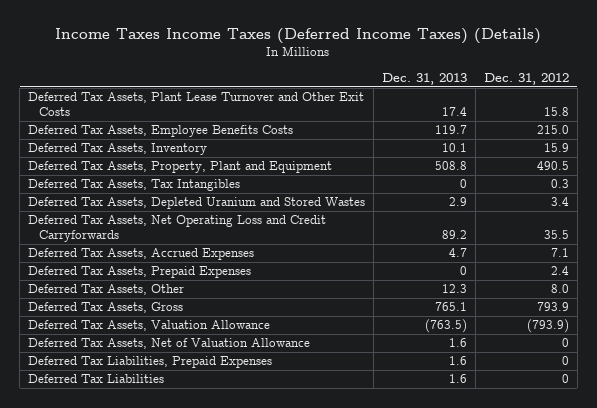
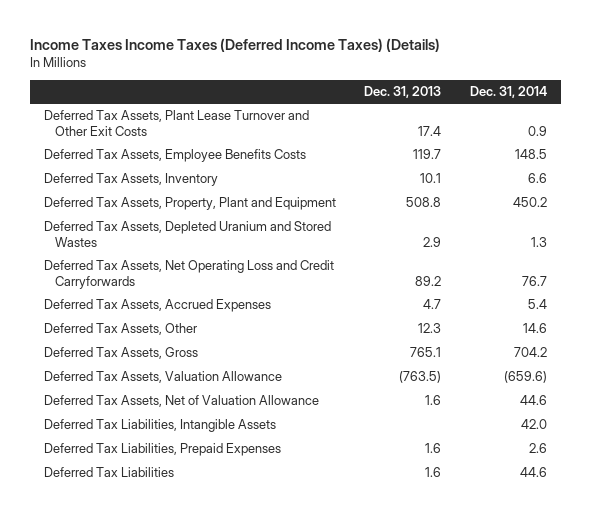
[483,73,569,86] Dec. 31, 2012 -> none
none -> [469,86,547,99] Dec. 31, 2014
[27,179,240,192] Deferred Tax Assets, Tax Intangibles -> none
[27,266,251,279] Deferred Tax Assets, Prepaid Expenses -> none
none -> [44,419,277,433] Deferred Tax Liabilities, Intangible Assets

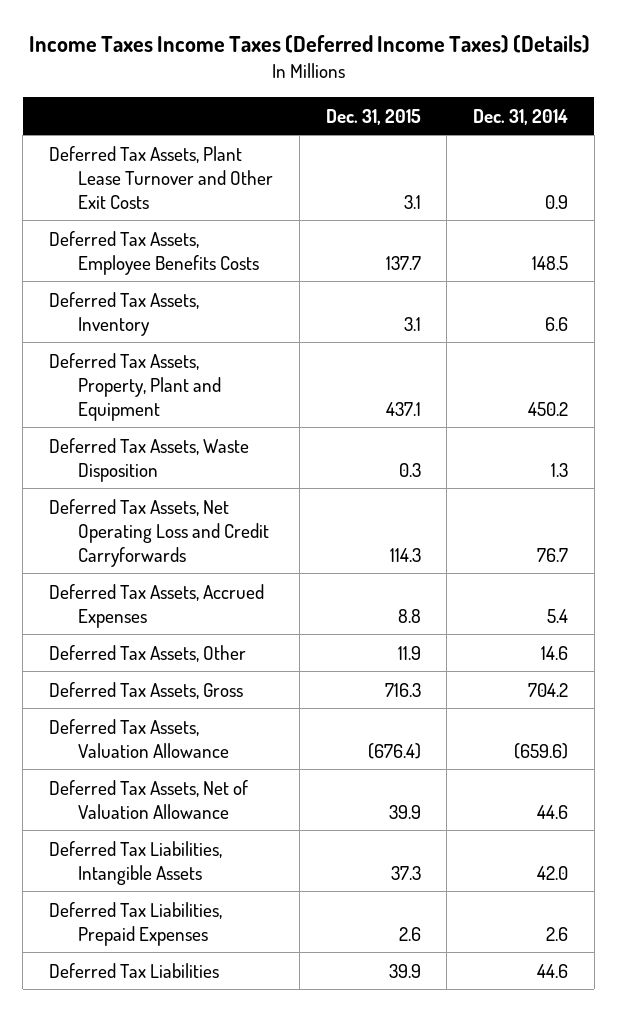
[364,86,442,99] Dec. 31, 2013 -> none
none -> [325,108,421,125] Dec. 31, 2015
[44,221,332,247] Deferred Tax Assets, Depleted Uranium and Stored Wastes -> [48,437,249,482] Deferred Tax Assets, Waste Disposition

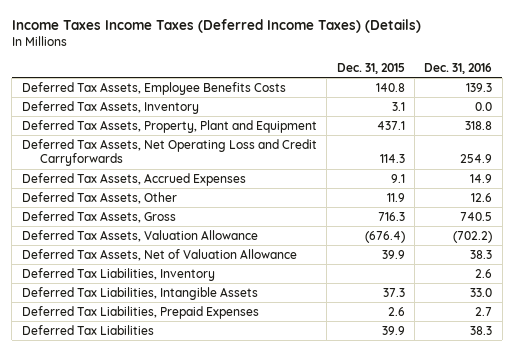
[473,108,569,125] Dec. 31, 2014 -> none
none -> [424,62,493,74] Dec. 31, 2016
[48,145,274,209] Deferred Tax Assets, Plant Lease Turnover and Other Exit Costs -> none
[385,255,421,270] 137.7 -> [375,82,405,92] 140.8
[48,437,249,482] Deferred Tax Assets, Waste Disposition -> none
[397,608,421,623] 8.8 -> [390,173,405,183] 9.1
none -> [21,267,215,281] Deferred Tax Liabilities, Inventory

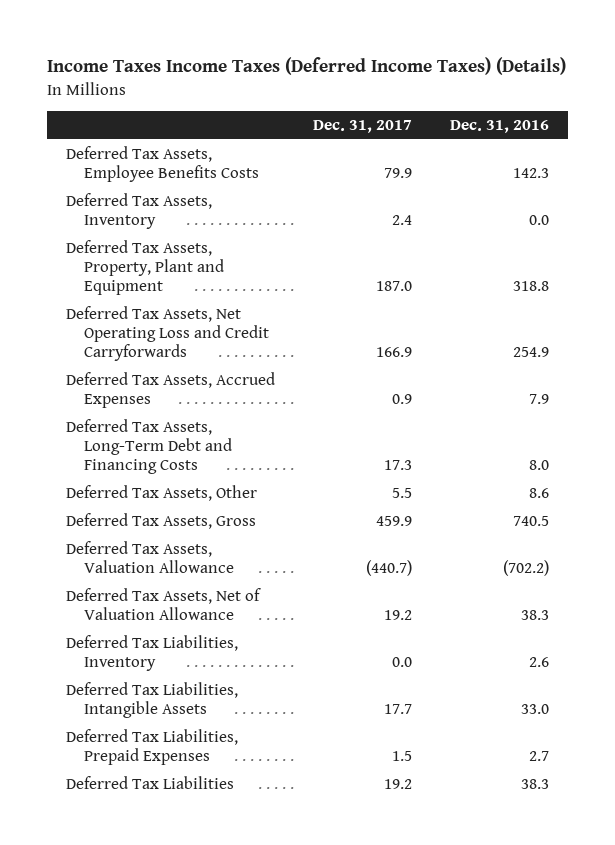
[336,62,405,74] Dec. 31, 2015 -> none
none -> [312,119,412,133] Dec. 31, 2017
[466,82,493,92] 139.3 -> [512,167,549,178] 142.3
[470,173,493,183] 14.9 -> [528,393,549,404] 7.9
none -> [65,418,233,474] Deferred Tax Assets, Long-Term Debt and Financing Costs
[471,192,493,202] 12.6 -> [528,487,549,498] 8.6

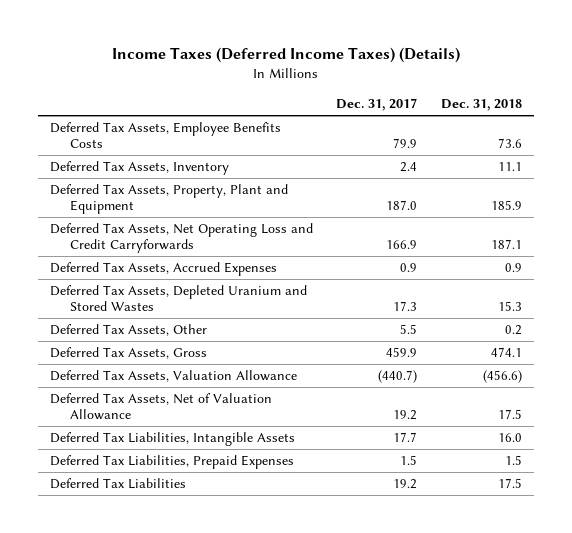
[46,57,566,76] Income Taxes Income Taxes (Deferred Income Taxes) (Details) -> [111,47,460,64] Income Taxes (Deferred Income Taxes) (Details)
[449,119,549,133] Dec. 31, 2016 -> none
none -> [441,99,523,112] Dec. 31, 2018
[65,418,233,474] Deferred Tax Assets, Long-Term Debt and Financing Costs -> [49,285,307,312] Deferred Tax Assets, Depleted Uranium and Stored Wastes
[65,634,238,671] Deferred Tax Liabilities, Inventory -> none

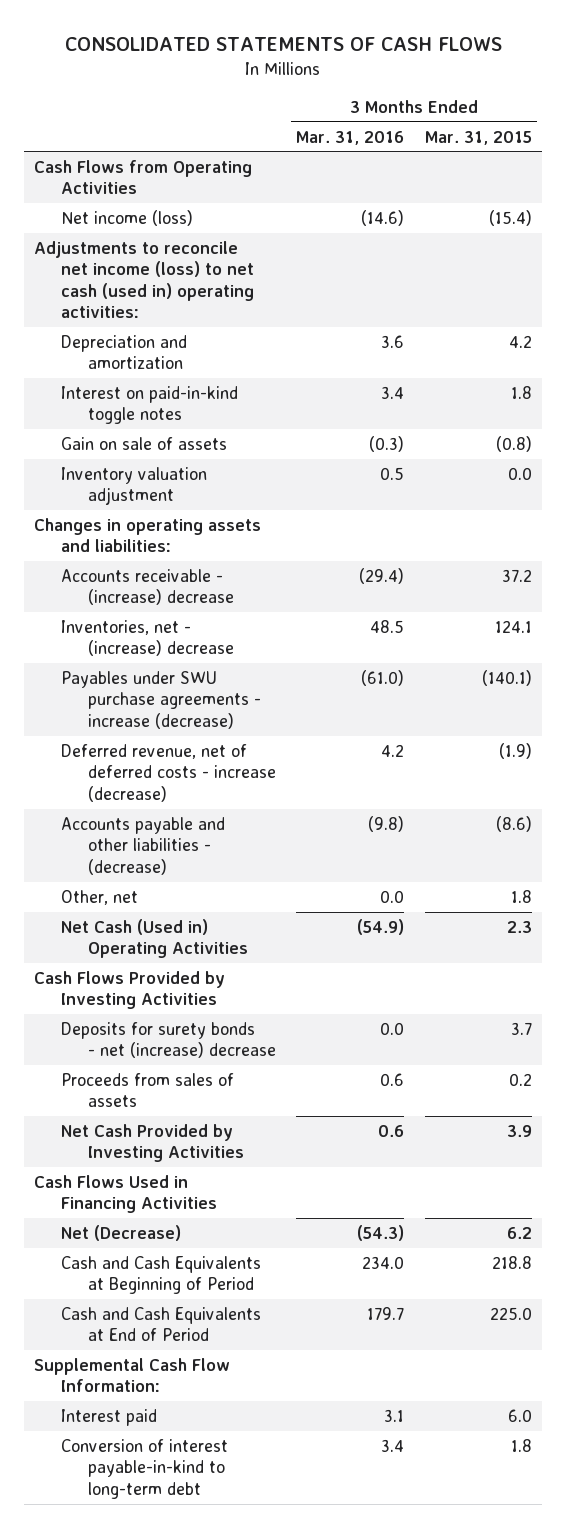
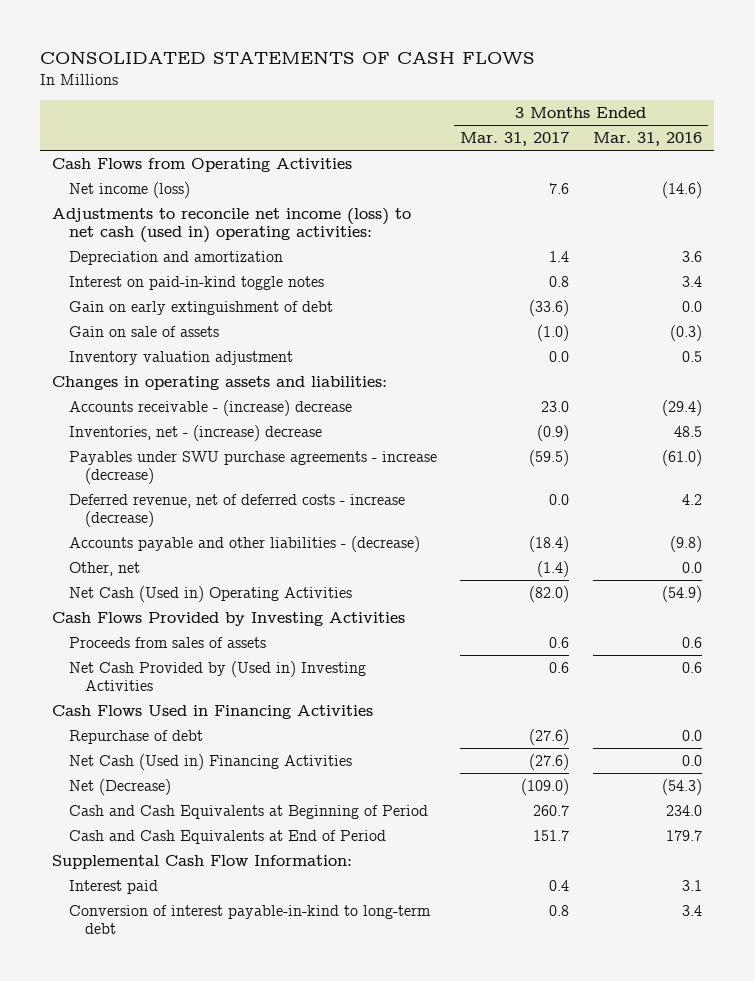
[425,130,533,145] Mar. 31, 2015 -> none
none -> [460,131,570,146] Mar. 31, 2017
none -> [68,300,333,315] Gain on early extinguishment of debt
[60,1021,276,1059] Deposits for surety bonds - net (increase) decrease -> none
[60,1123,244,1163] Net Cash Provided by Investing Activities -> [68,660,366,692] Net Cash Provided by (Used in) Investing Activities
none -> [68,729,203,744] Repurchase of debt
none -> [68,753,352,770] Net Cash (Used in) Financing Activities

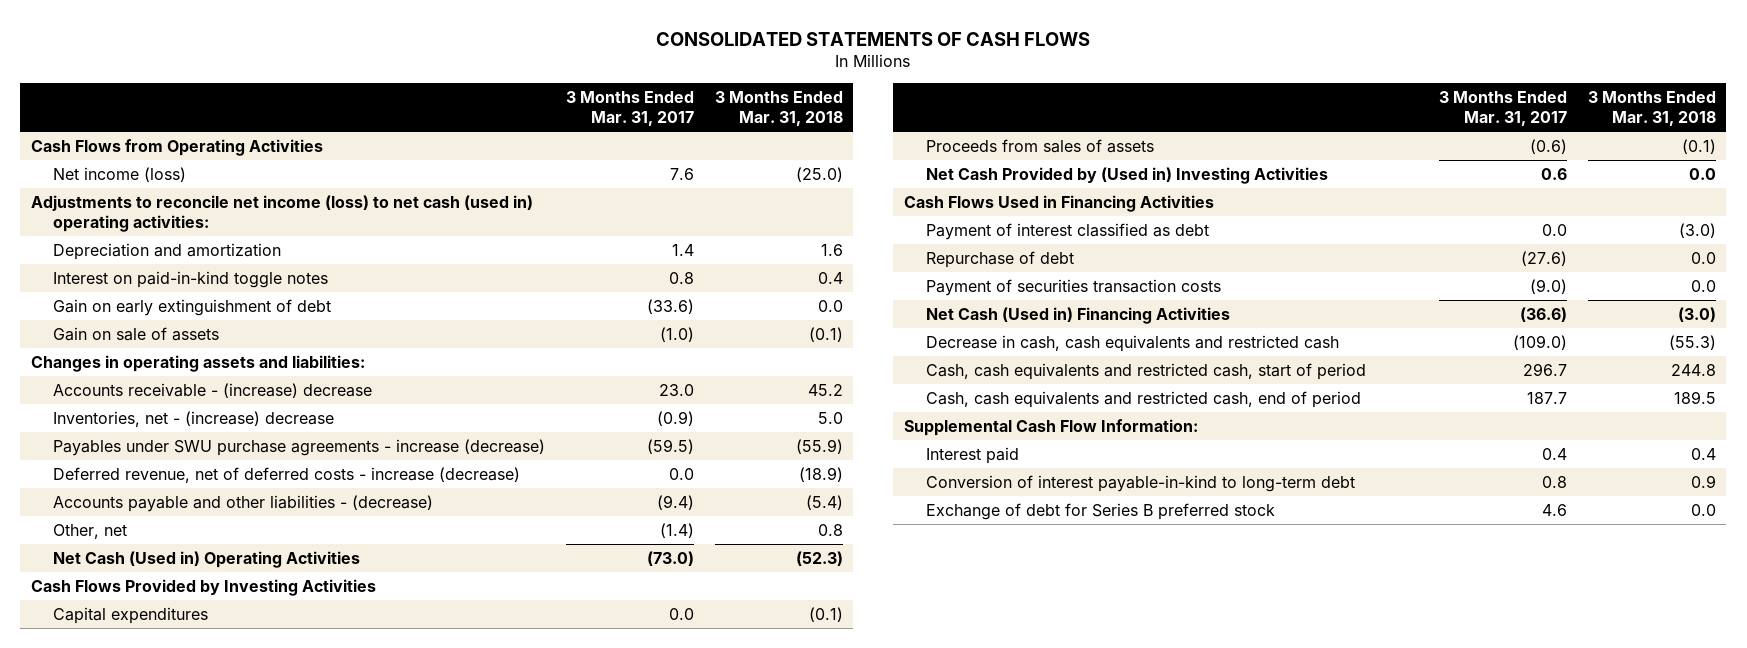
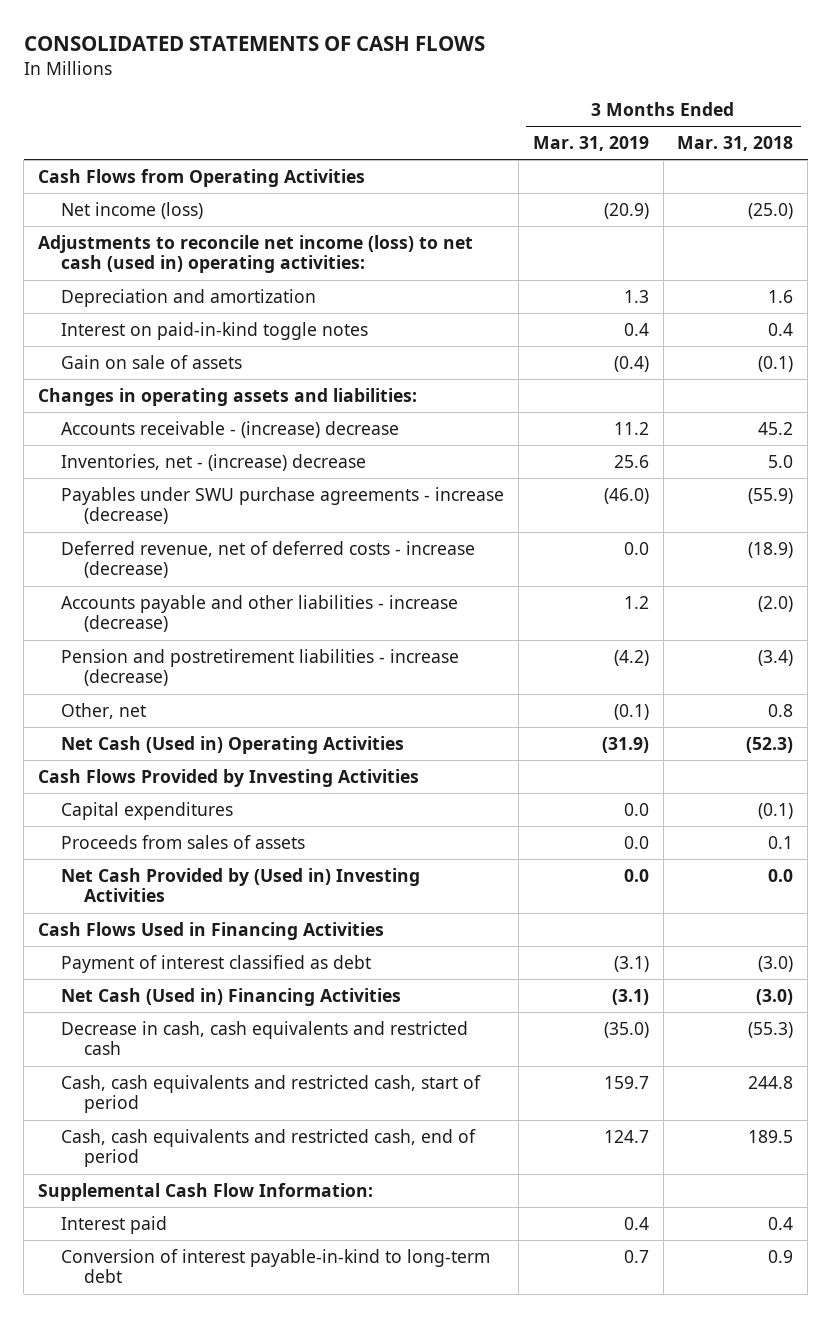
[565,91,694,126] 3 Months Ended Mar. 31, 2017 -> none
none -> [532,136,649,152] Mar. 31, 2019
[52,298,331,316] Gain on early extinguishment of debt -> none
[52,494,433,512] Accounts payable and other liabilities - (decrease) -> [61,595,459,633] Accounts payable and other liabilities - increase (decrease)
[805,494,843,510] (5.4) -> [758,596,794,613] (2.0)
none -> [61,649,460,687] Pension and postretirement liabilities - increase (decrease)
[1681,138,1716,154] (0.1) -> [768,836,794,850] 0.1
[925,250,1074,268] Repurchase of debt -> none
[925,278,1221,296] Payment of securities transaction costs -> none
[925,502,1275,520] Exchange of debt for Series B preferred stock -> none

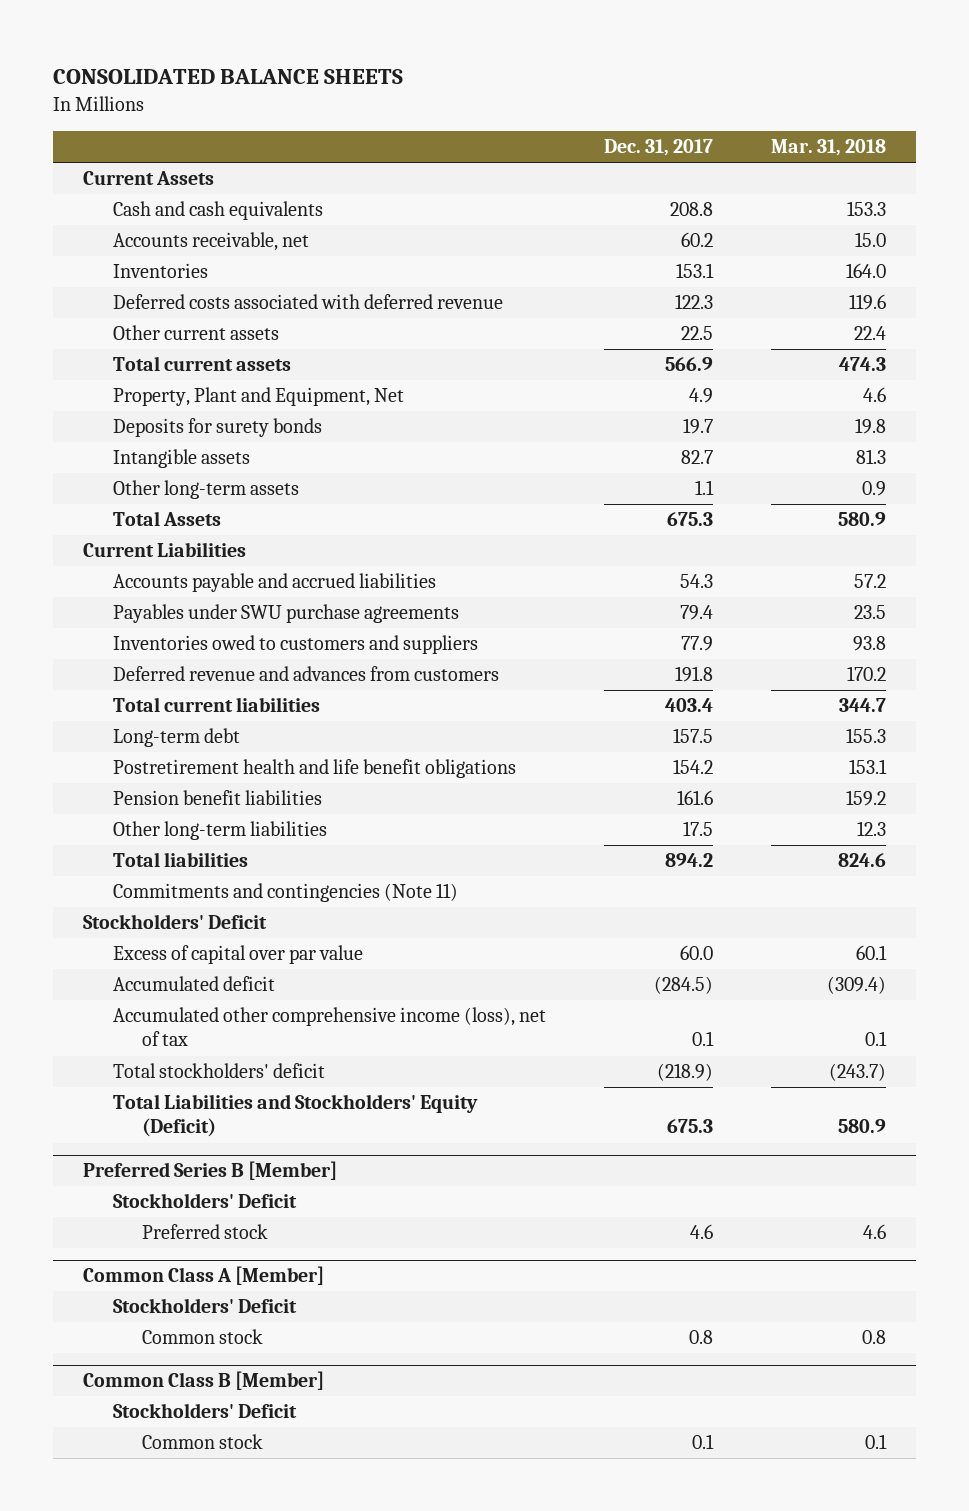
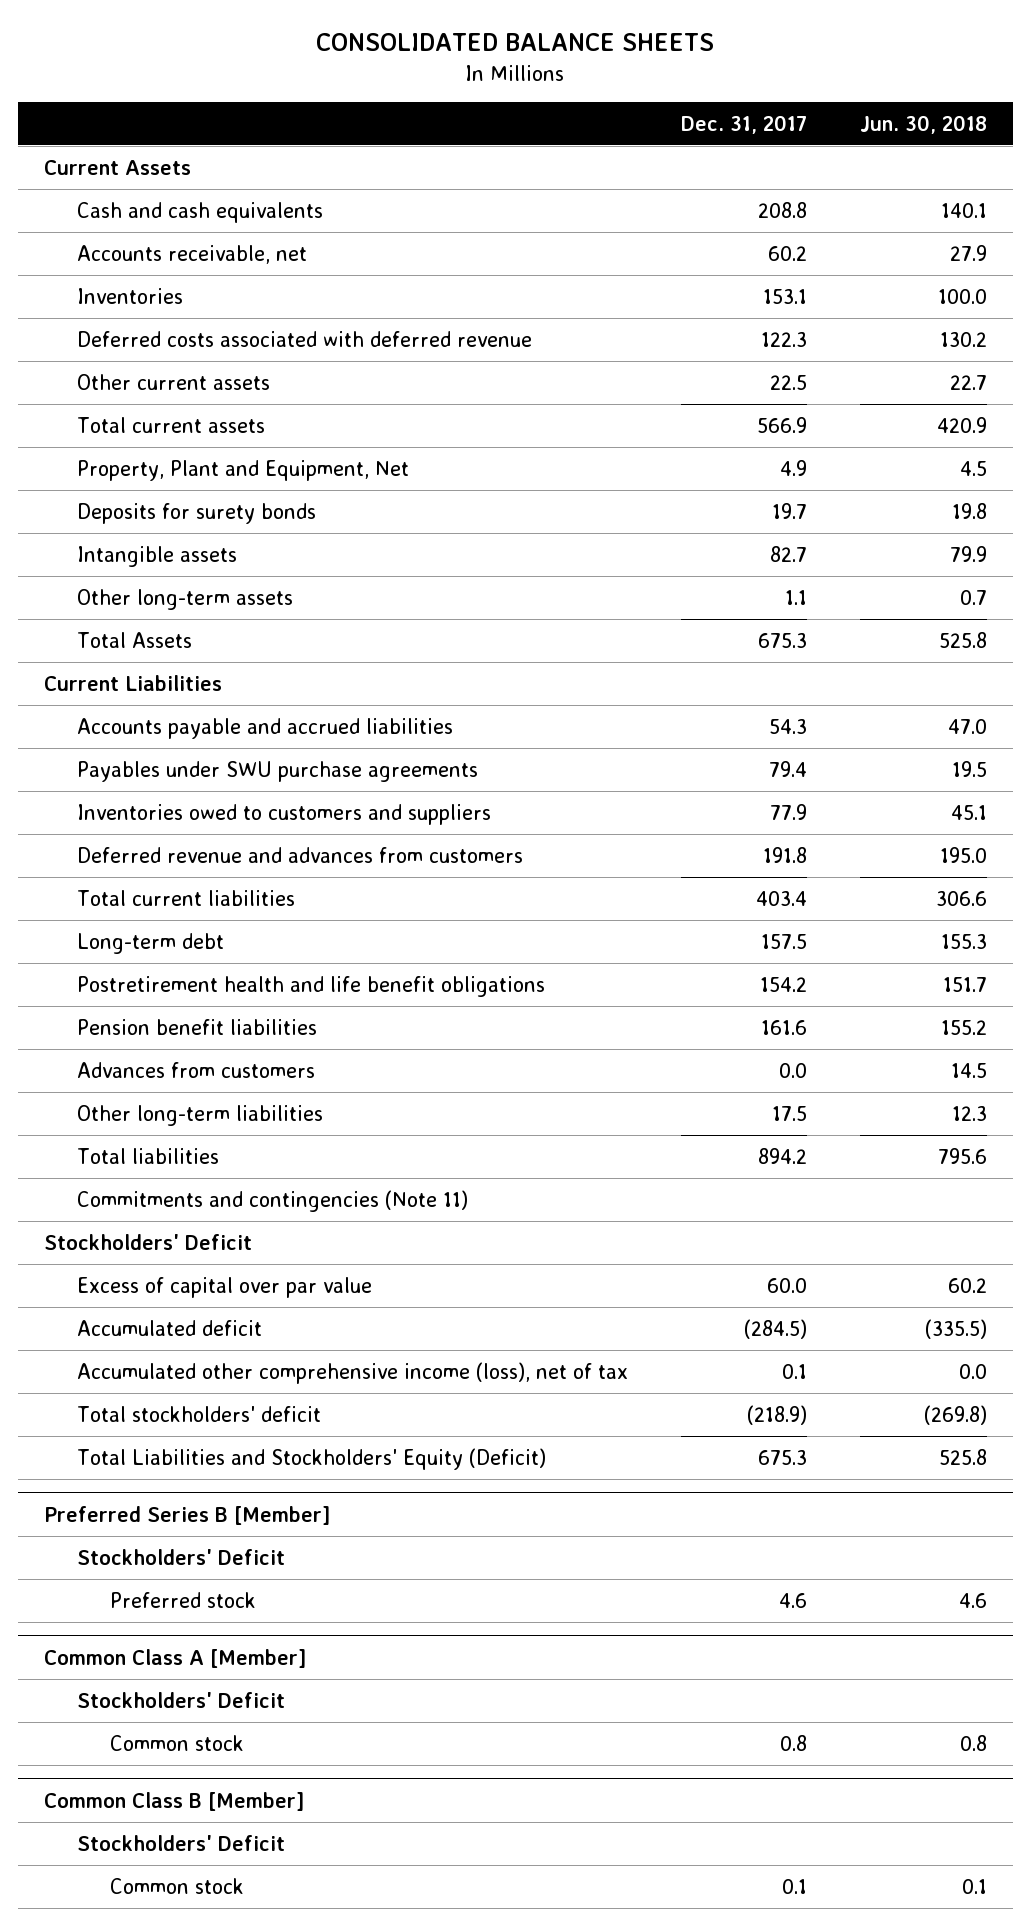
[771,138,887,156] Mar. 31, 2018 -> none
none -> [859,114,987,134] Jun. 30, 2018
none -> [77,1061,316,1078] Advances from customers

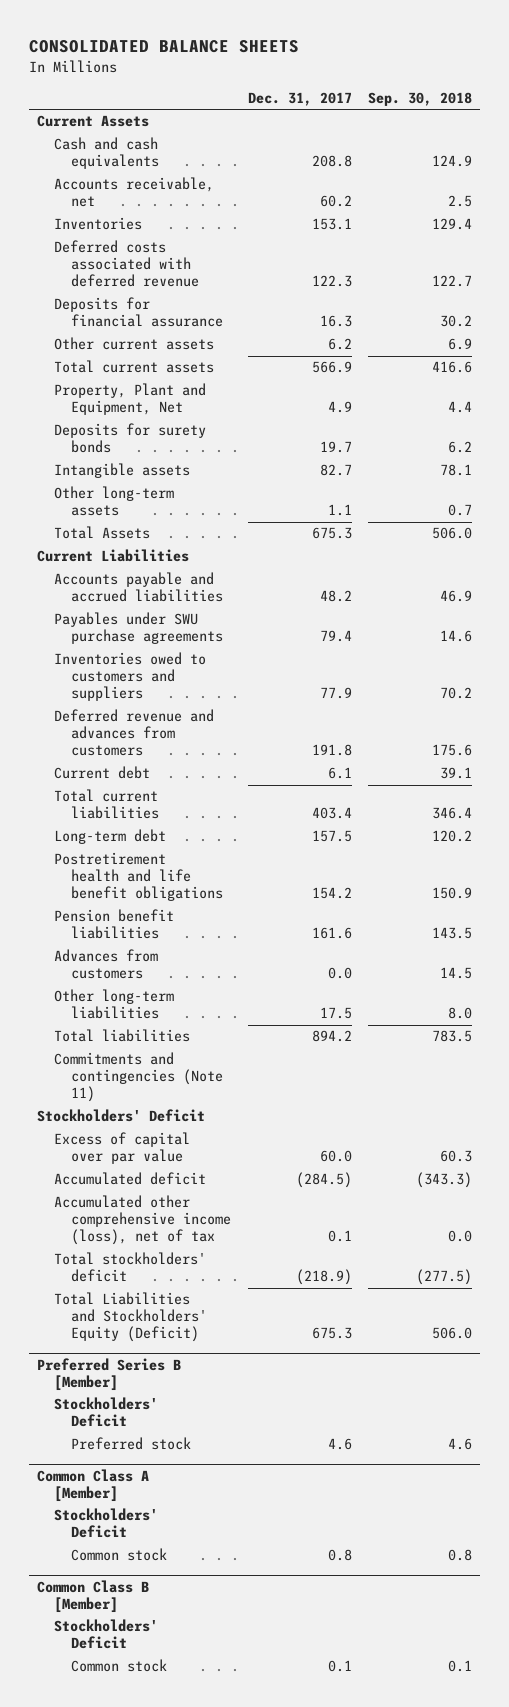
[859,114,987,134] Jun. 30, 2018 -> none
none -> [368,91,473,106] Sep. 30, 2018
none -> [54,297,224,328] Deposits for financial assurance
[769,374,807,390] 22.5 -> [327,338,352,351] 6.2
[768,718,807,734] 54.3 -> [319,590,352,603] 48.2
none -> [54,766,151,780] Current debt

